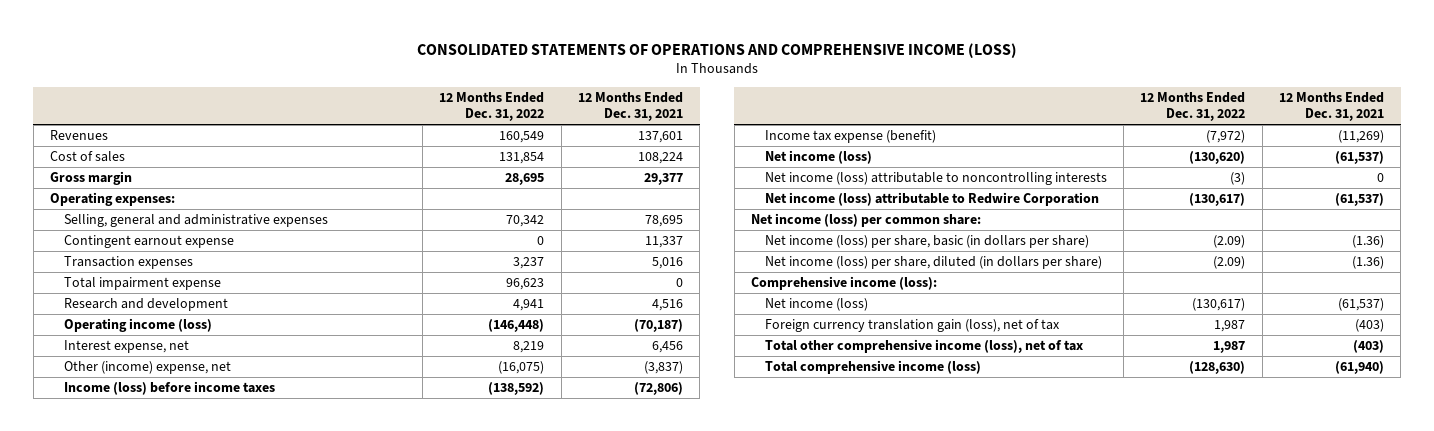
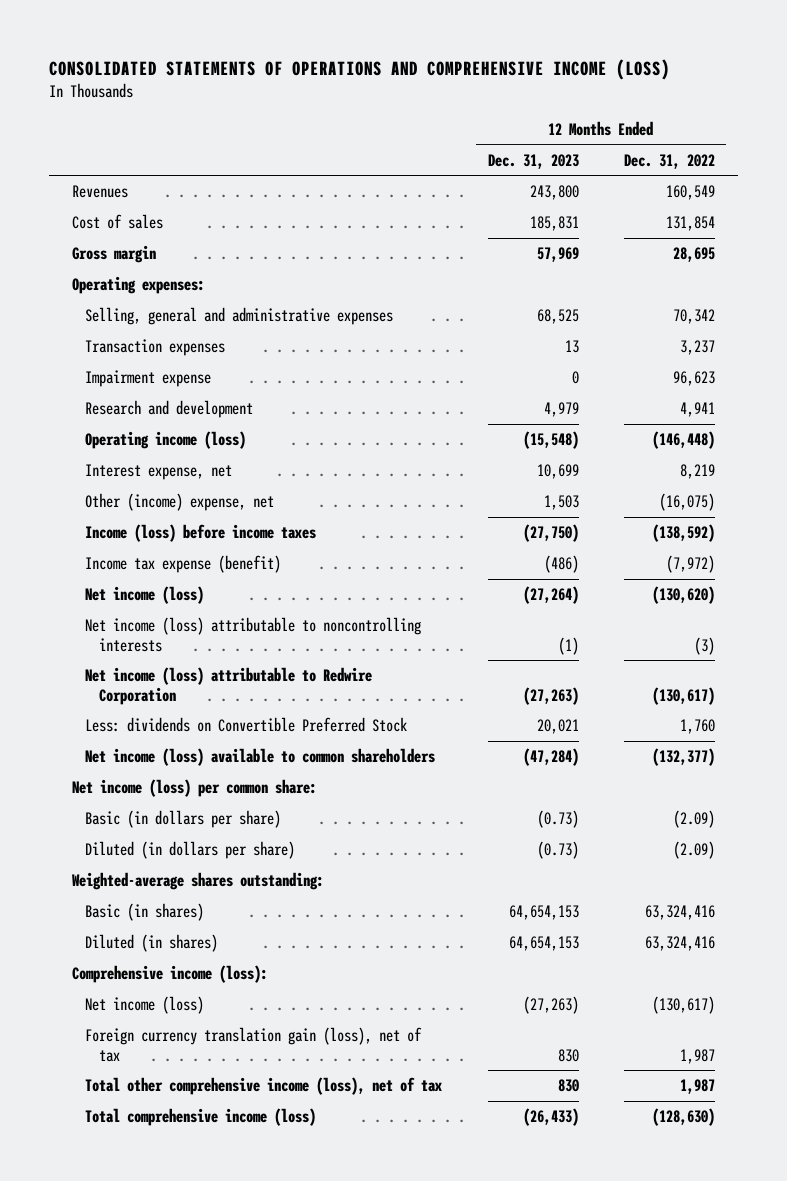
[577,92,683,122] 12 Months Ended Dec. 31, 2021 -> none
none -> [487,153,579,169] Dec. 31, 2023
[63,234,234,248] Contingent earnout expense -> none
[63,276,221,290] Total impairment expense -> [85,370,212,388] Impairment expense
none -> [85,717,408,733] Less: dividends on Convertible Preferred Stock
none -> [85,748,436,767] Net income (loss) available to common shareholders
[764,234,1089,248] Net income (loss) per share, basic (in dollars per share) -> [85,810,282,829] Basic (in dollars per share)
[764,255,1102,269] Net income (loss) per share, diluted (in dollars per share) -> [85,841,296,860] Diluted (in dollars per share)
none -> [72,872,325,891] Weighted-average shares outstanding:
none -> [85,903,205,922] Basic (in shares)
none -> [85,934,219,953] Diluted (in shares)

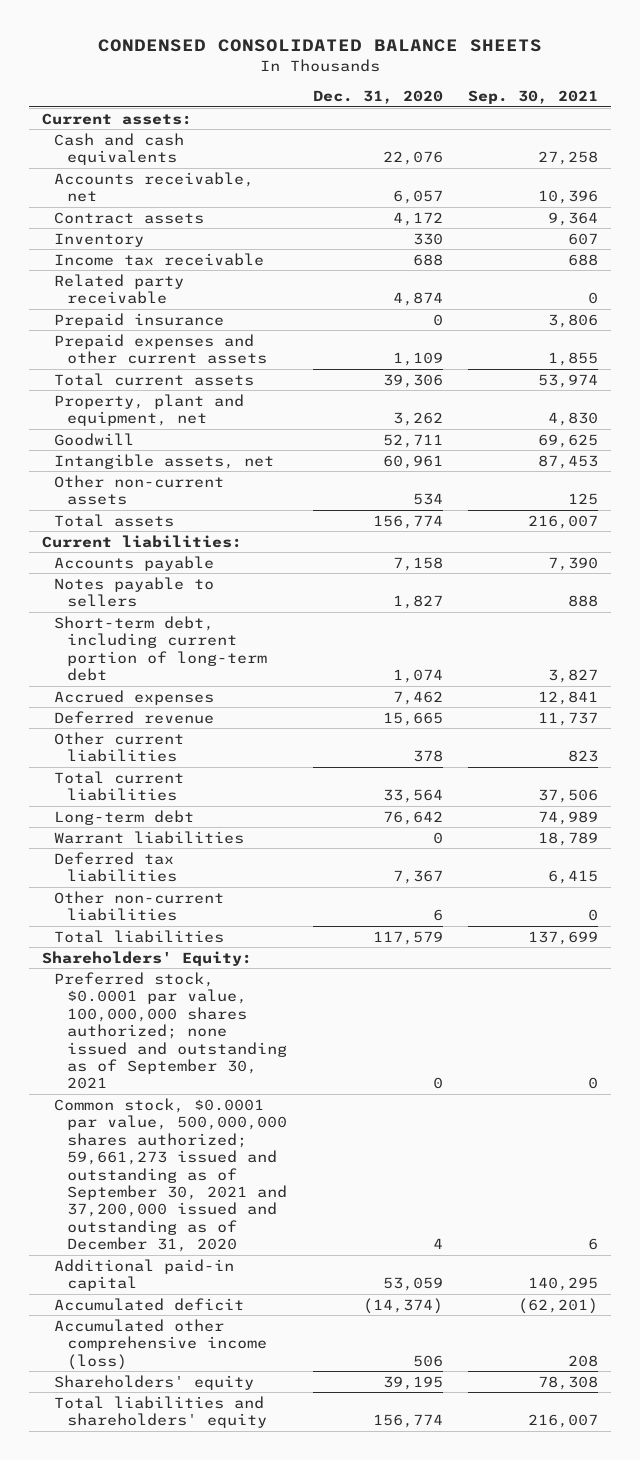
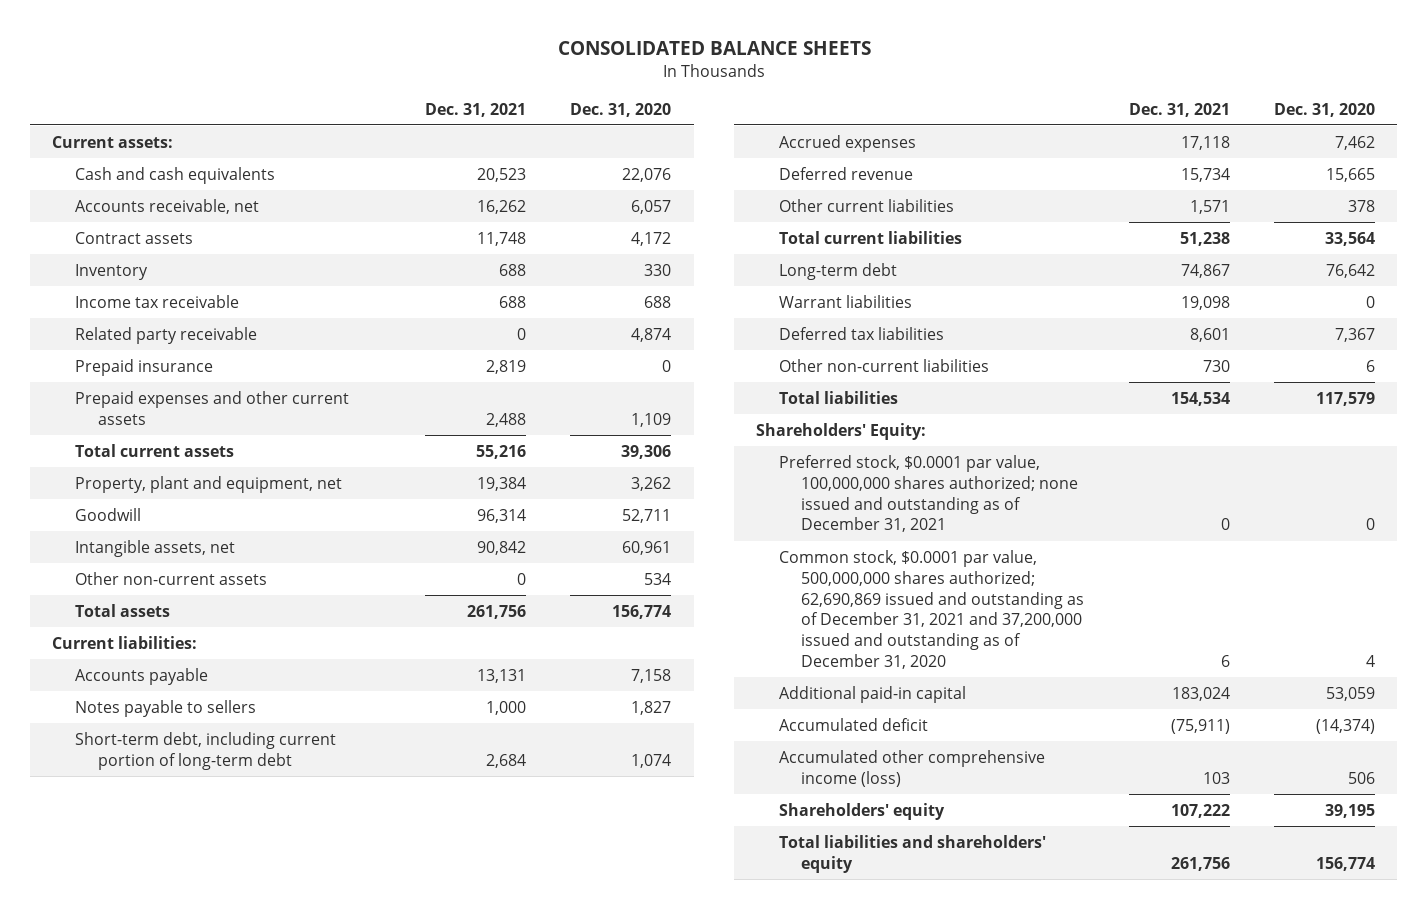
[98,39,543,53] CONDENSED CONSOLIDATED BALANCE SHEETS -> [557,41,871,56] CONSOLIDATED BALANCE SHEETS
[468,89,599,104] Sep. 30, 2021 -> none
none -> [424,102,526,117] Dec. 31, 2021
[54,971,287,1090] Preferred stock, $0.0001 par value, 100,000,000 shares authorized; none issued and outstanding as of September 30, 2021 -> [778,454,1079,533] Preferred stock, $0.0001 par value, 100,000,000 shares authorized; none issued and outstanding as of December 31, 2021
[54,1097,287,1253] Common stock, $0.0001 par value, 500,000,000 shares authorized; 59,661,273 issued and outstanding as of September 30, 2021 and 37,200,000 issued and outstanding as of December 31, 2020 -> [778,549,1085,670] Common stock, $0.0001 par value, 500,000,000 shares authorized; 62,690,869 issued and outstanding as of December 31, 2021 and 37,200,000 issued and outstanding as of December 31, 2020

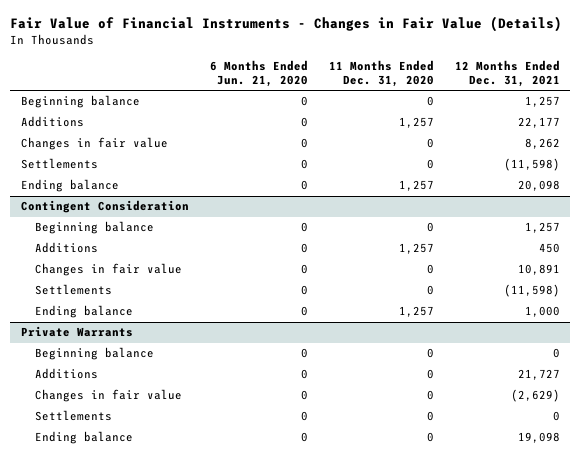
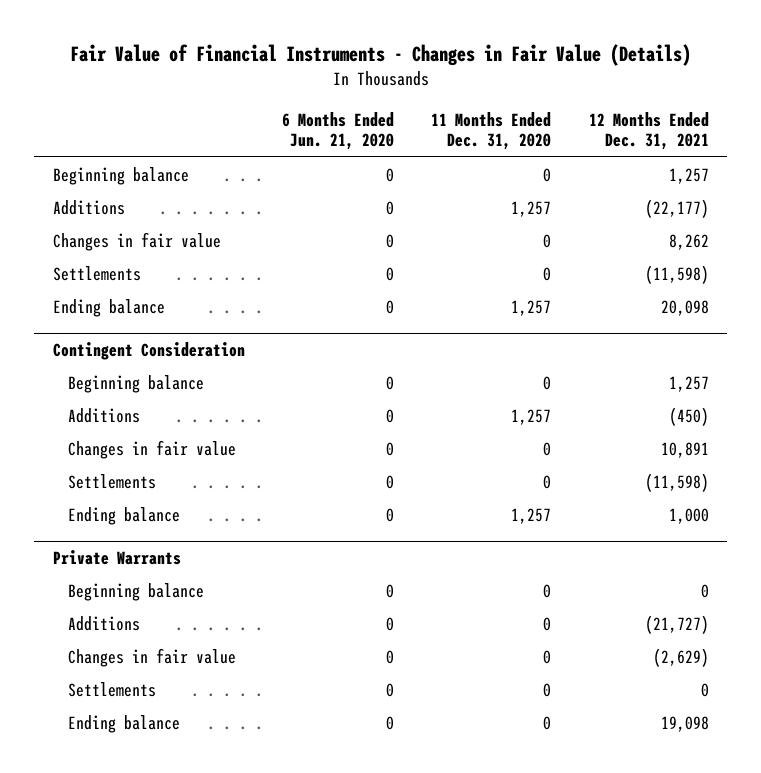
[517,117,560,129] 22,177 -> [644,198,709,218] (22,177)
[538,243,560,254] 450 -> [668,406,709,426] (450)
[517,369,560,381] 21,727 -> [644,614,709,634] (21,727)

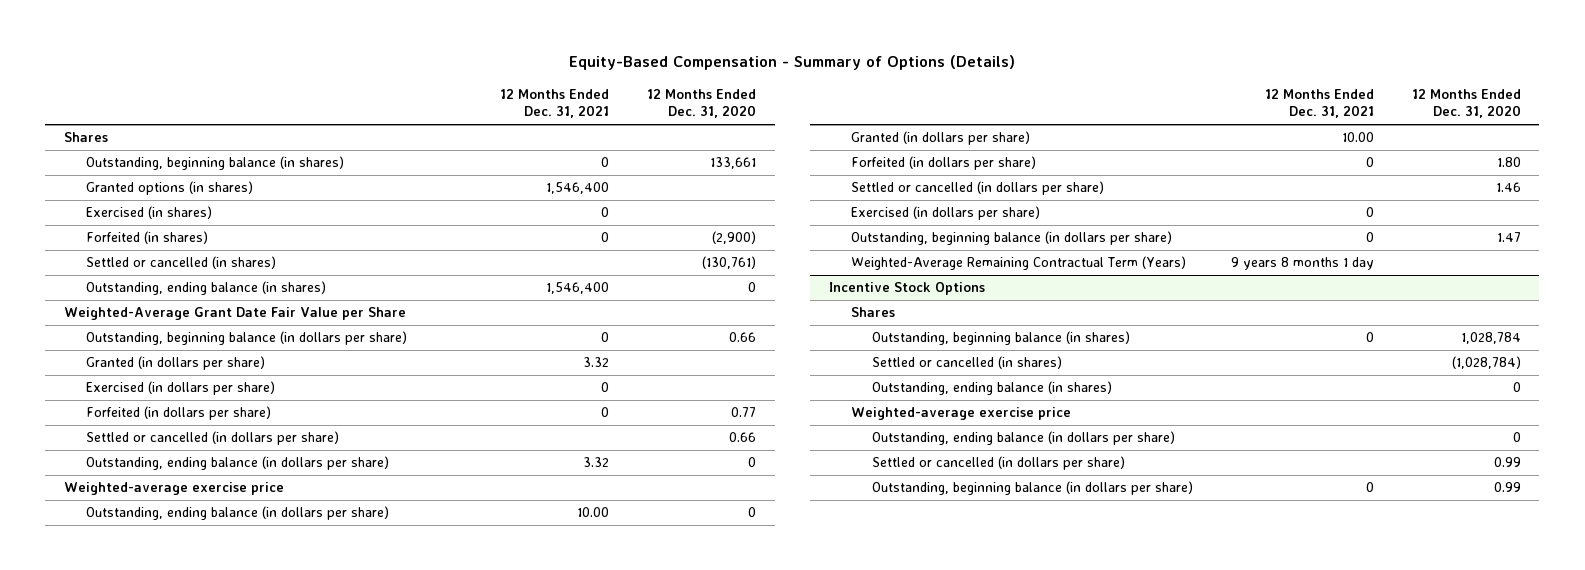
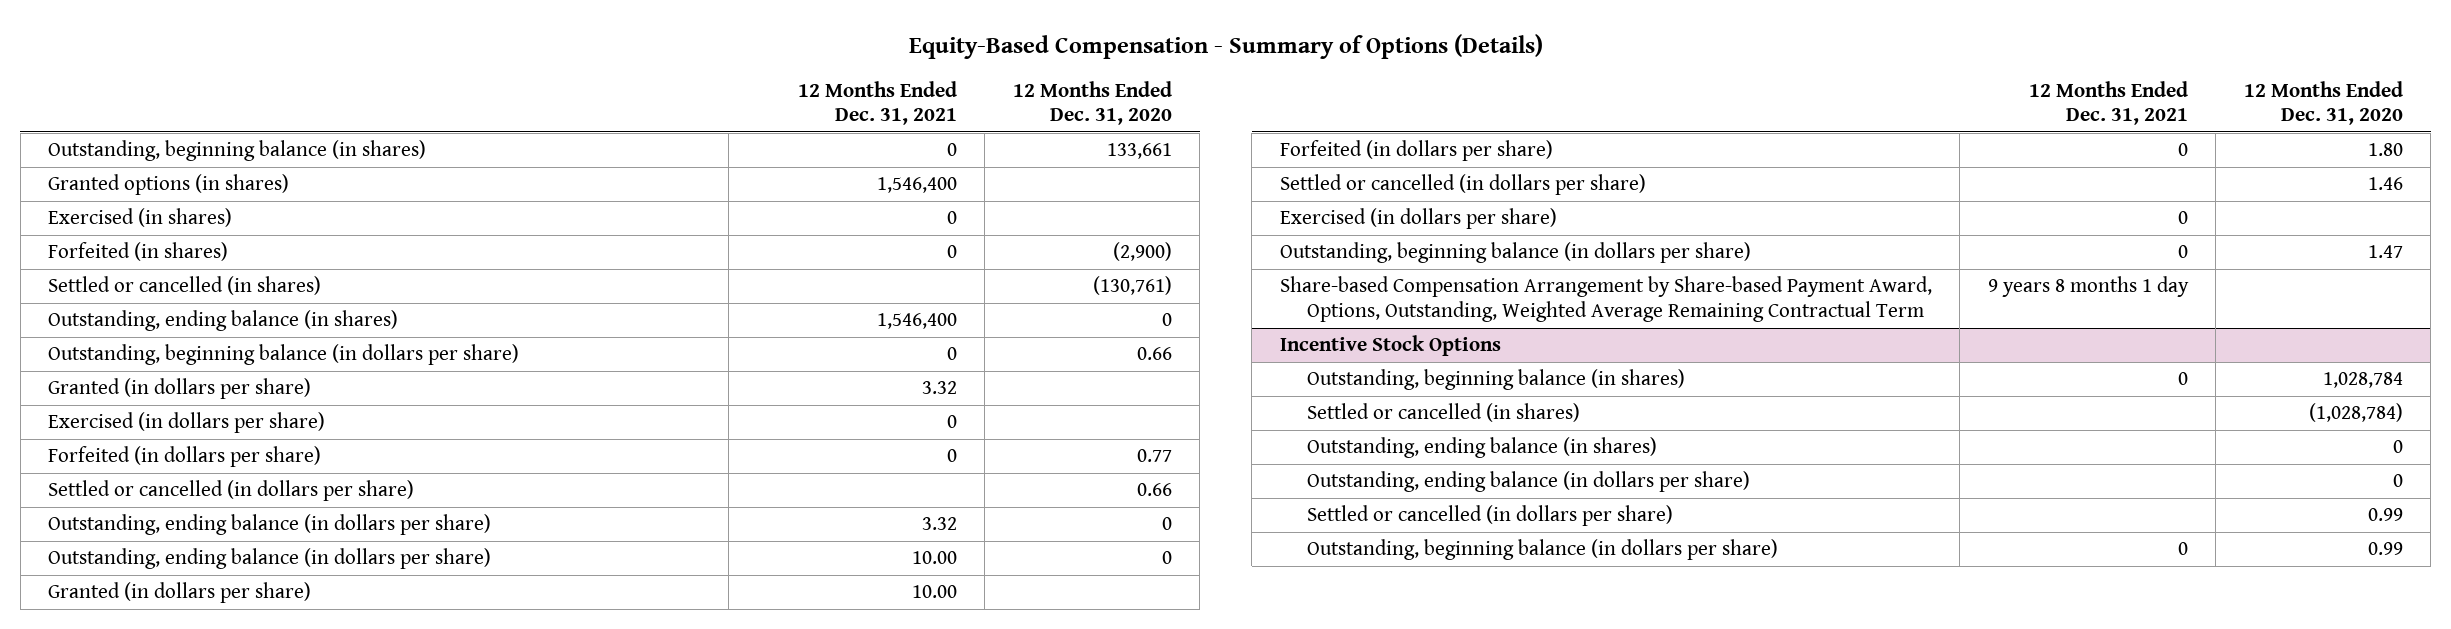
[64,132,109,143] Shares -> none
[64,307,407,321] Weighted-Average Grant Date Fair Value per Share -> none
[64,482,285,496] Weighted-average exercise price -> none
[850,256,1186,271] Weighted-Average Remaining Contractual Term (Years) -> [1279,276,1932,323] Share-based Compensation Arrangement by Share-based Payment Award, Options, Outstanding, Weighted Average Remaining Contractual Term
[850,307,895,318] Shares -> none
[850,407,1071,421] Weighted-average exercise price -> none

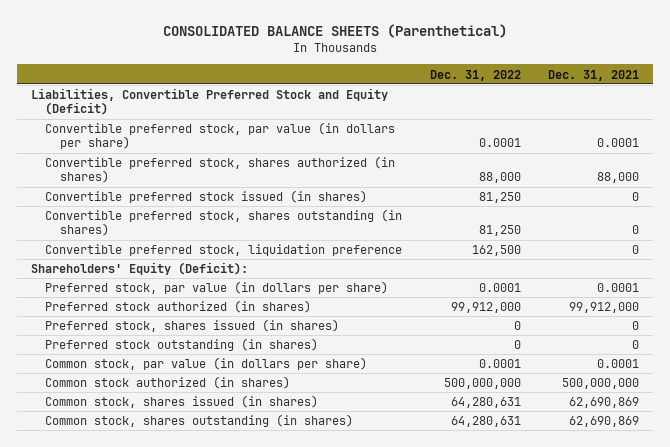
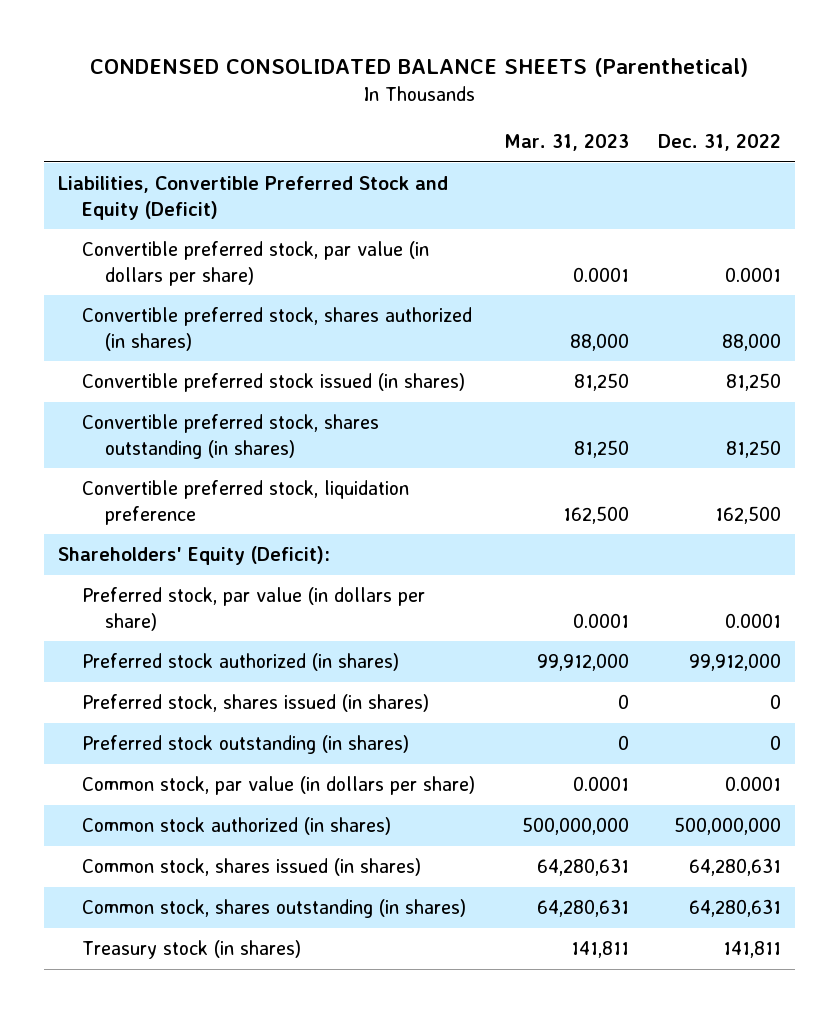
[163,24,508,39] CONSOLIDATED BALANCE SHEETS (Parenthetical) -> [90,58,749,78] CONDENSED CONSOLIDATED BALANCE SHEETS (Parenthetical)
[548,69,640,81] Dec. 31, 2021 -> none
none -> [503,133,629,151] Mar. 31, 2023
none -> [81,940,301,960] Treasury stock (in shares)

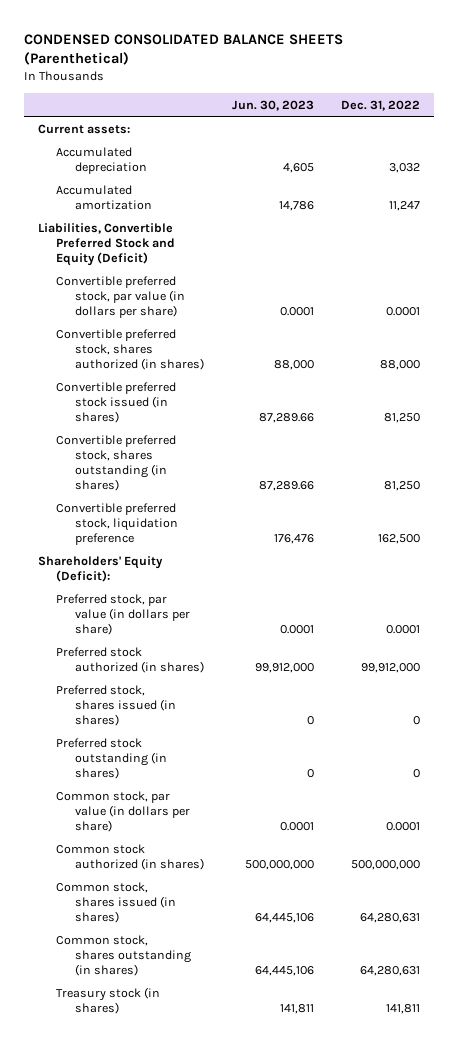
[503,133,629,151] Mar. 31, 2023 -> none
none -> [231,99,314,111] Jun. 30, 2023
none -> [37,123,130,134] Current assets:
none -> [56,146,147,174] Accumulated depreciation
none -> [56,184,152,210] Accumulated amortization

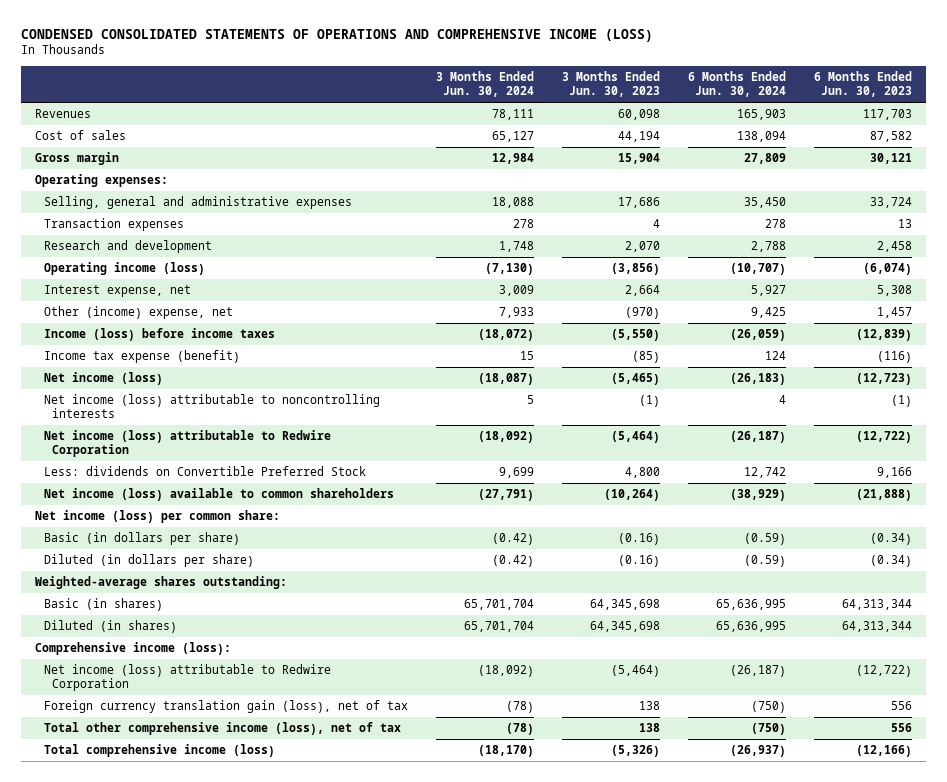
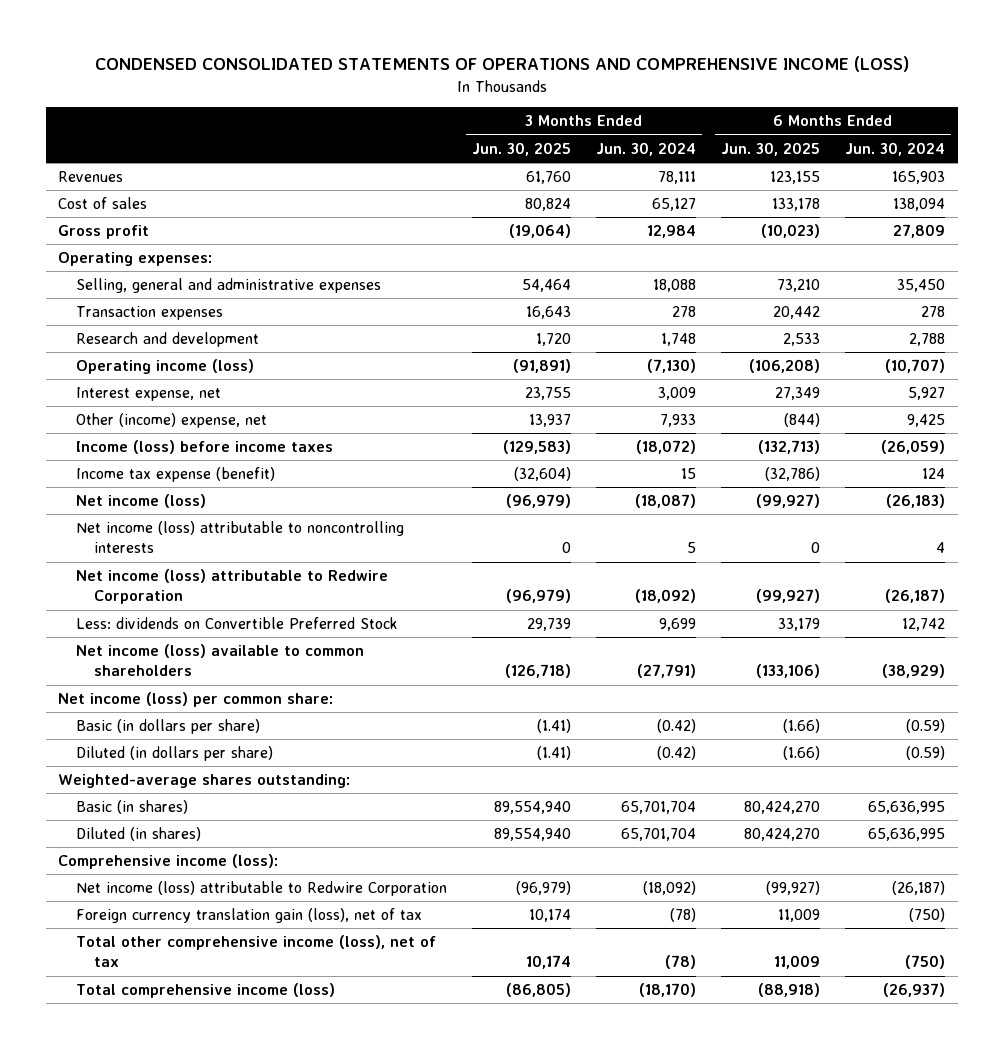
[561,70,660,98] 3 Months Ended Jun. 30, 2023 -> none
[813,70,912,98] 6 Months Ended Jun. 30, 2023 -> none
none -> [472,141,572,156] Jun. 30, 2025
none -> [721,141,821,156] Jun. 30, 2025
[35,152,120,166] Gross margin -> [58,225,150,240] Gross profit

